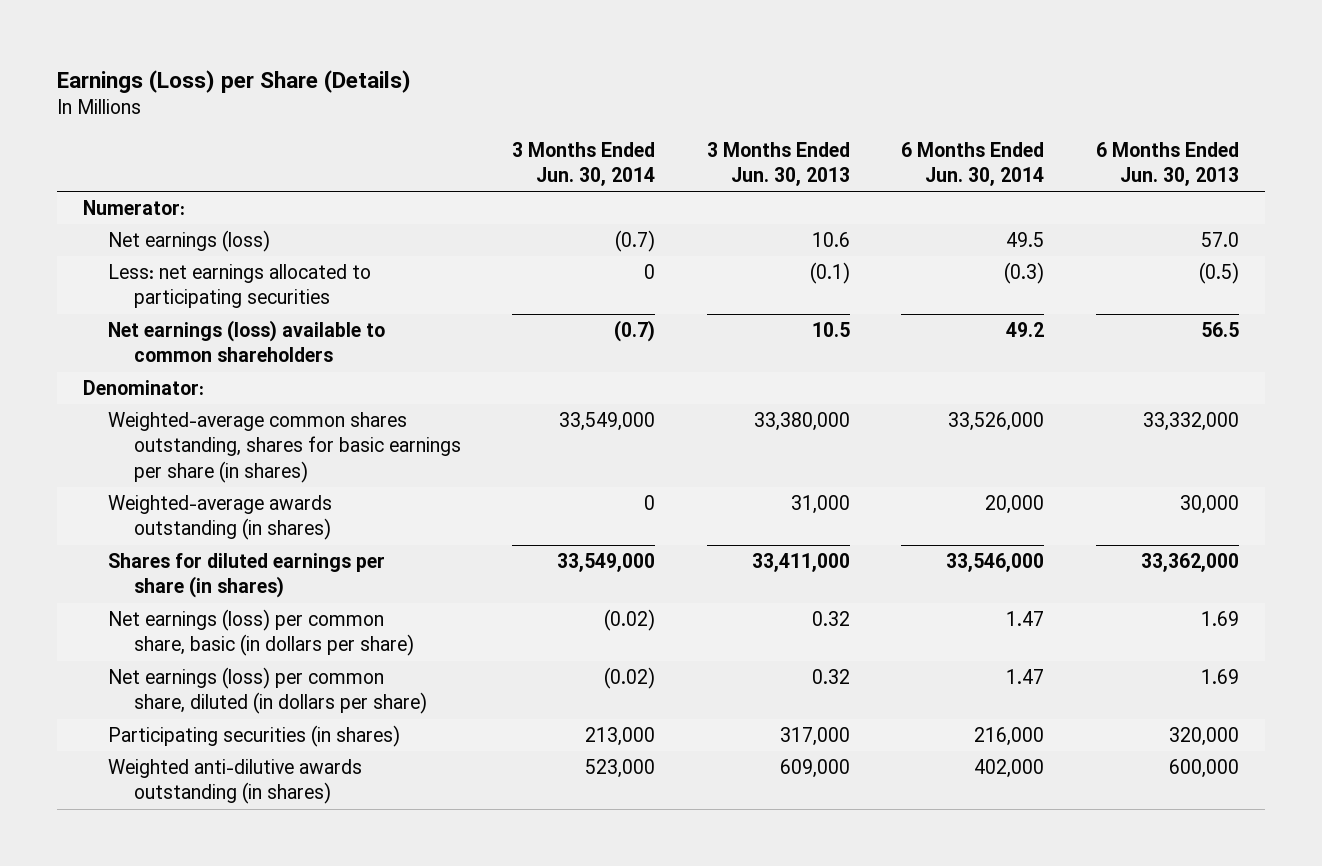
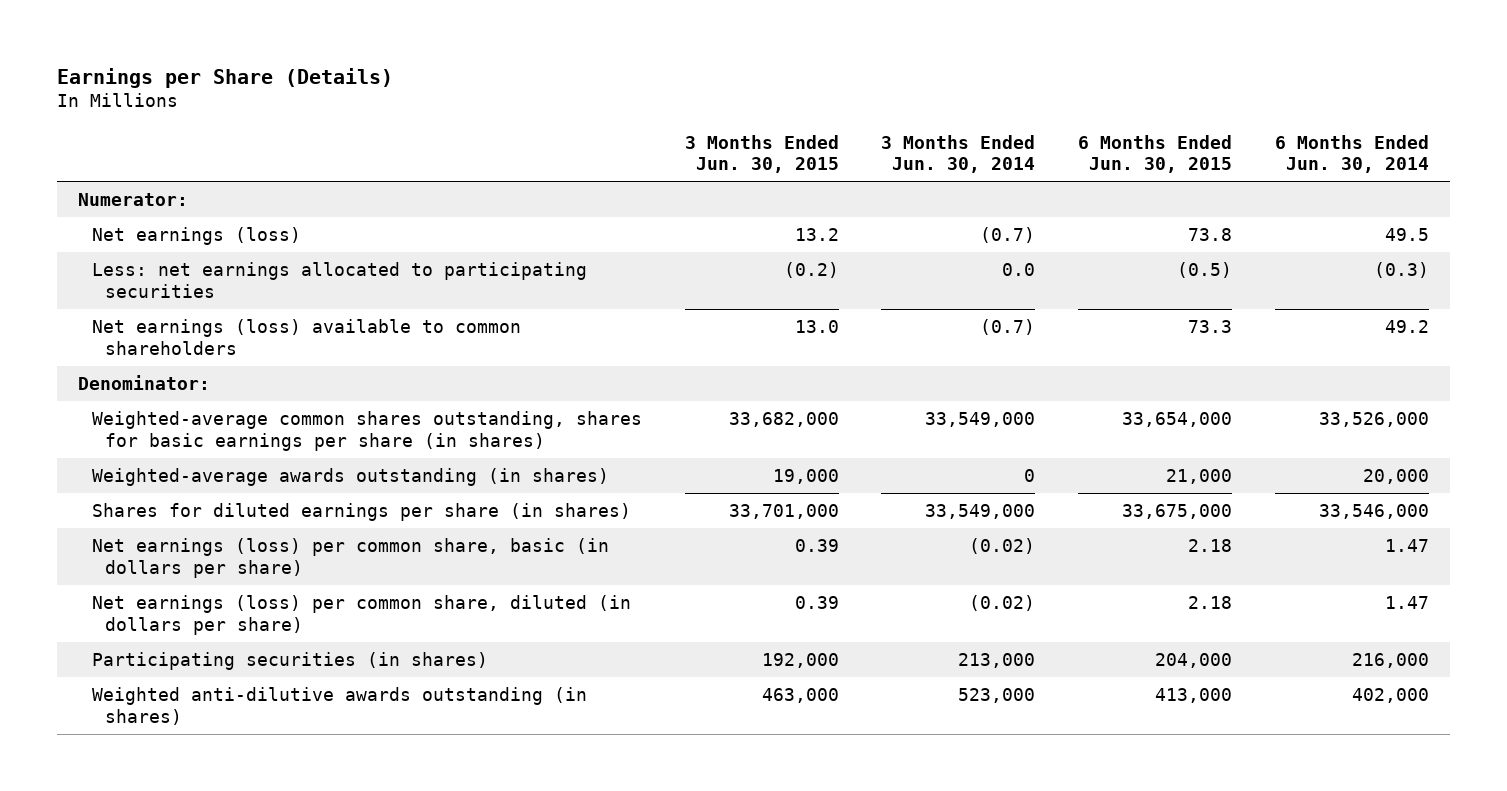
[57,69,412,93] Earnings (Loss) per Share (Details) -> [56,67,393,88] Earnings per Share (Details)
[706,141,850,186] 3 Months Ended Jun. 30, 2013 -> none
[1096,141,1240,186] 6 Months Ended Jun. 30, 2013 -> none
none -> [684,134,839,174] 3 Months Ended Jun. 30, 2015
none -> [1078,134,1233,174] 6 Months Ended Jun. 30, 2015
[644,264,656,280] 0 -> [1002,262,1036,276] 0.0

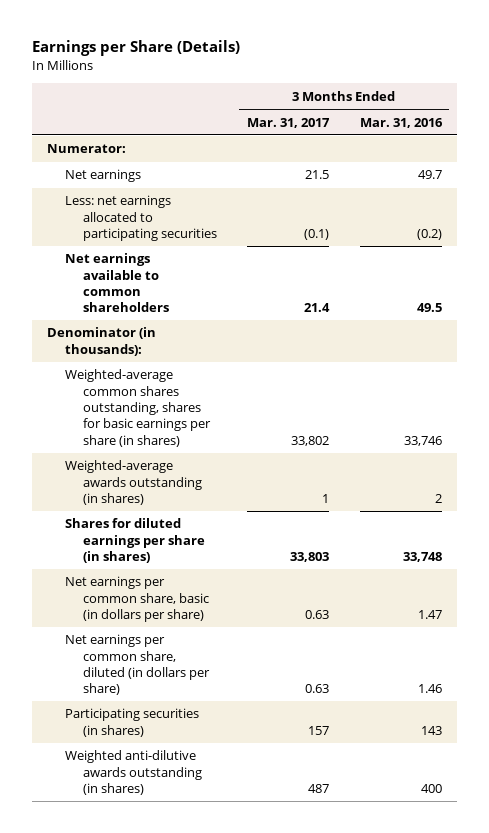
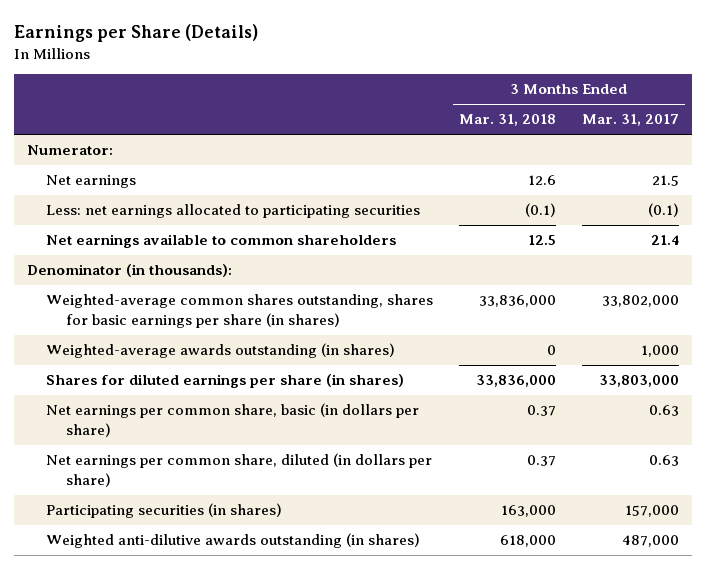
[359,117,443,128] Mar. 31, 2016 -> none
none -> [459,114,557,127] Mar. 31, 2018
[291,435,330,446] 33,802 -> [601,295,679,308] 33,802,000
[322,494,330,504] 1 -> [640,345,679,358] 1,000
[290,552,330,563] 33,803 -> [598,375,679,388] 33,803,000
[308,725,330,735] 157 -> [624,505,679,518] 157,000
[308,784,330,794] 487 -> [621,535,679,548] 487,000

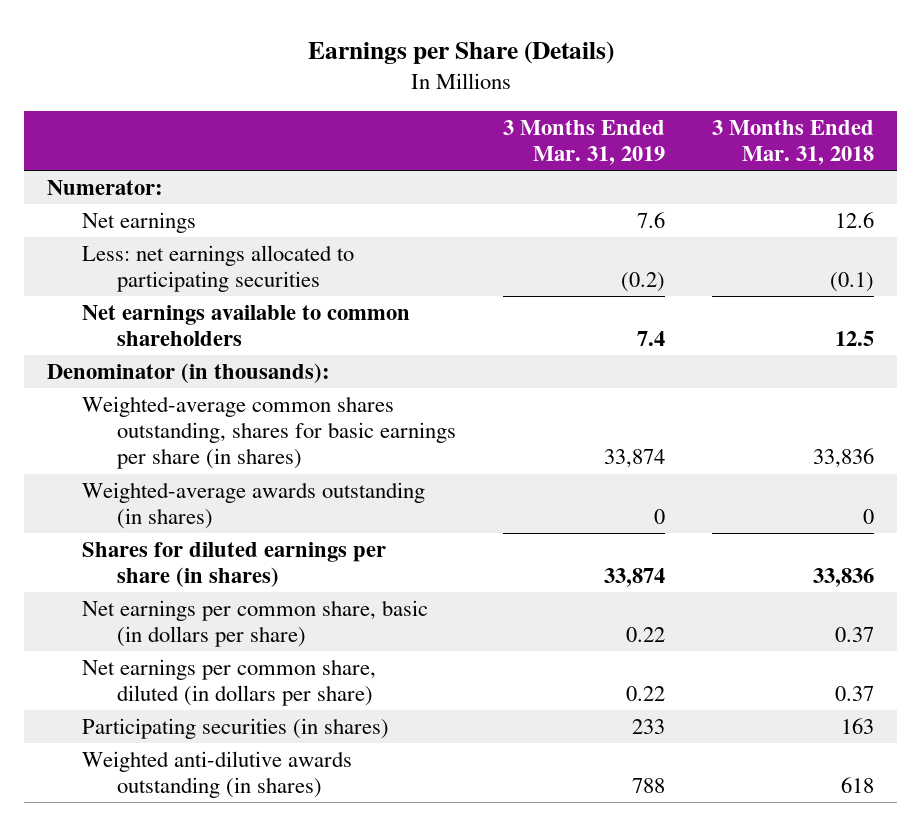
[581,114,679,127] Mar. 31, 2017 -> none
none -> [502,119,665,166] 3 Months Ended Mar. 31, 2019
[479,295,557,308] 33,836,000 -> [812,448,874,469] 33,836
[476,375,557,388] 33,836,000 -> [812,568,874,588] 33,836
[501,505,557,518] 163,000 -> [840,717,874,734] 163
[500,535,557,548] 618,000 -> [840,777,874,794] 618

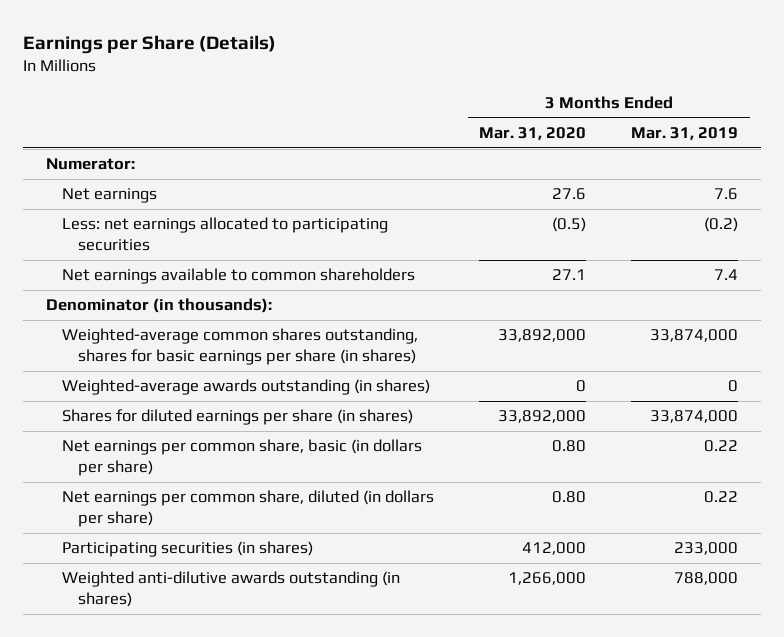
[711,119,874,166] 3 Months Ended Mar. 31, 2018 -> none
none -> [479,126,587,140] Mar. 31, 2020
[603,449,665,469] 33,874 -> [650,329,739,343] 33,874,000
[603,568,665,588] 33,874 -> [650,410,739,424] 33,874,000
[631,718,665,734] 233 -> [674,542,739,556] 233,000
[631,778,665,794] 788 -> [674,572,739,586] 788,000

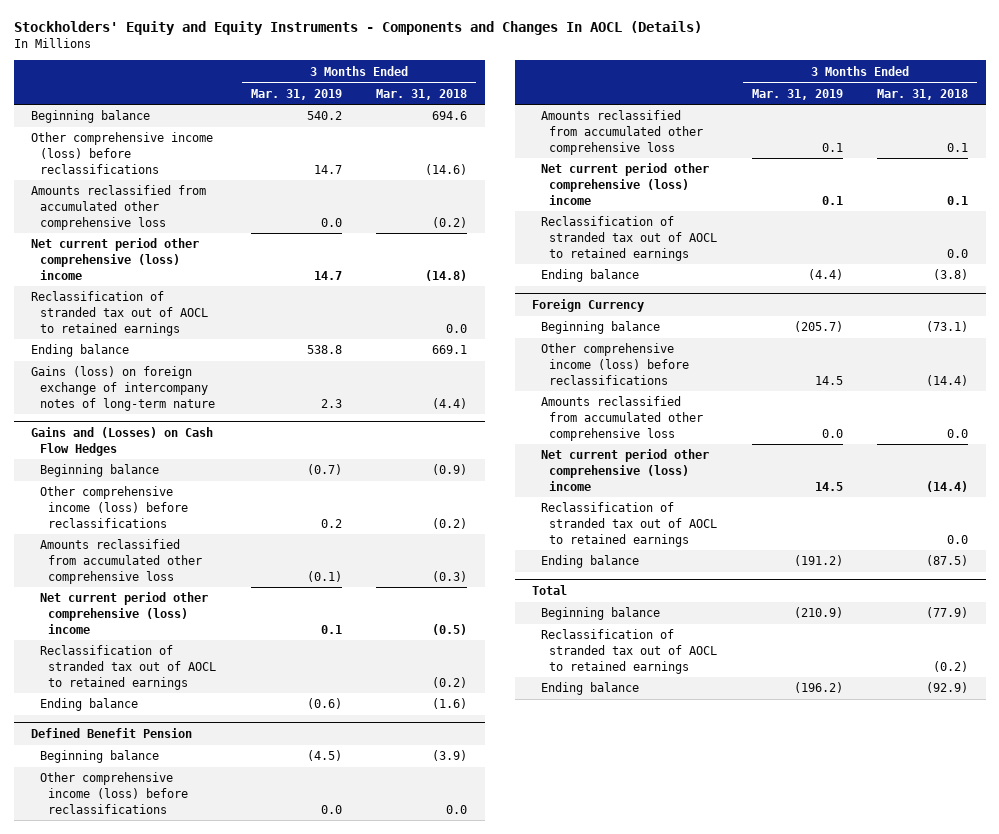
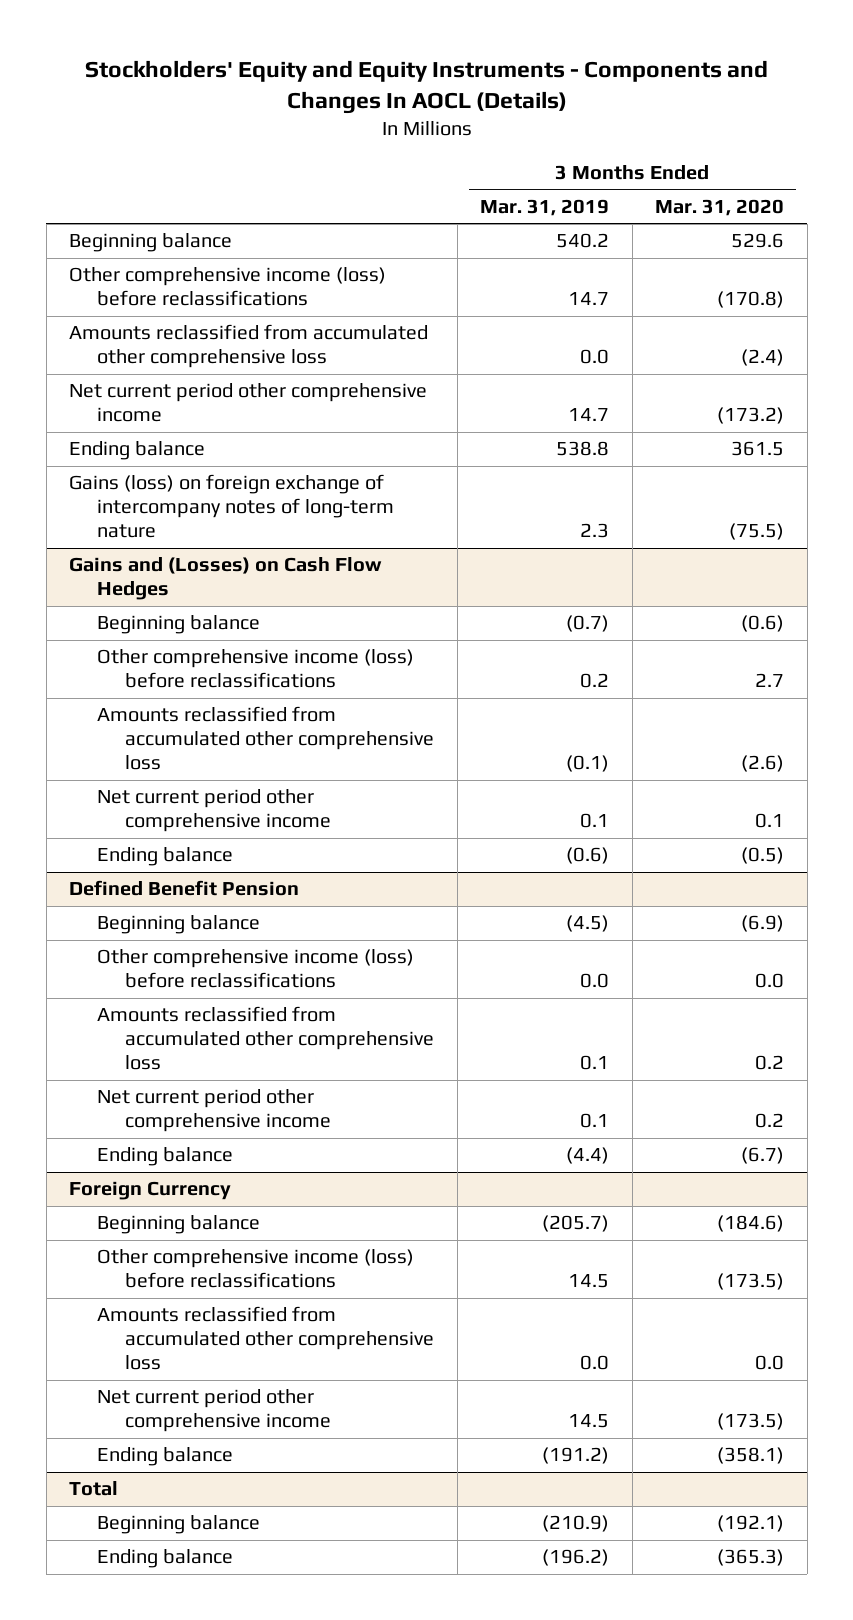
[376,88,468,100] Mar. 31, 2018 -> none
none -> [655,198,785,216] Mar. 31, 2020
[30,291,208,336] Reclassification of stranded tax out of AOCL to retained earnings -> none
[30,238,199,280] Net current period other comprehensive (loss) income -> [69,383,428,423] Net current period other comprehensive income
[39,645,217,690] Reclassification of stranded tax out of AOCL to retained earnings -> none
[39,592,208,634] Net current period other comprehensive (loss) income -> [97,789,332,833] Net current period other comprehensive income
[540,216,718,261] Reclassification of stranded tax out of AOCL to retained earnings -> none
[540,163,709,205] Net current period other comprehensive (loss) income -> [97,1089,332,1133] Net current period other comprehensive income
[540,502,718,547] Reclassification of stranded tax out of AOCL to retained earnings -> none
[540,449,709,491] Net current period other comprehensive (loss) income -> [97,1389,332,1433] Net current period other comprehensive income
[540,629,718,674] Reclassification of stranded tax out of AOCL to retained earnings -> none

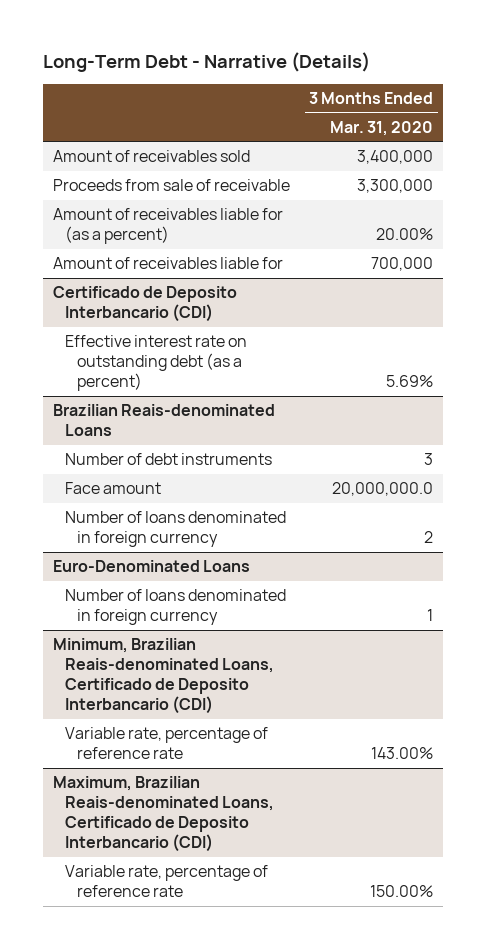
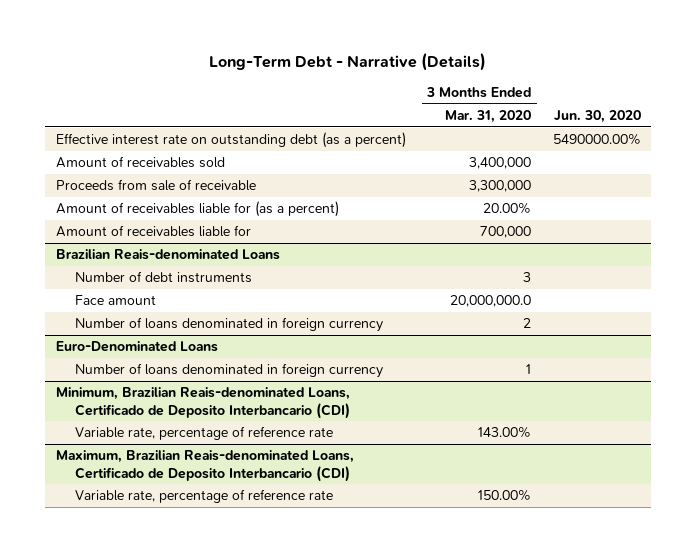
none -> [553,110,641,124] Jun. 30, 2020
none -> [55,132,406,149] Effective interest rate on outstanding debt (as a percent)
[52,286,237,323] Certificado de Deposito Interbancario (CDI) -> none
[65,335,248,392] Effective interest rate on outstanding debt (as a percent) -> none

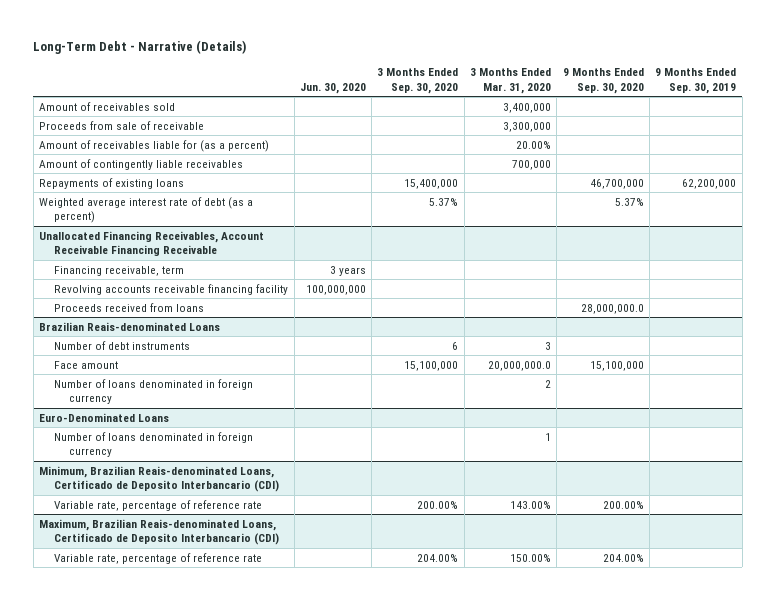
none -> [377,68,459,94] 3 Months Ended Sep. 30, 2020
none -> [562,68,644,94] 9 Months Ended Sep. 30, 2020
none -> [655,68,737,94] 9 Months Ended Sep. 30, 2019
[55,132,406,149] Effective interest rate on outstanding debt (as a percent) -> none
[55,225,251,238] Amount of receivables liable for -> [38,158,243,170] Amount of contingently liable receivables
none -> [38,177,184,189] Repayments of existing loans
none -> [38,196,253,224] Weighted average interest rate of debt (as a percent)
none -> [38,230,264,257] Unallocated Financing Receivables, Account Receivable Financing Receivable
none -> [54,265,185,276] Financing receivable, term
none -> [54,283,289,295] Revolving accounts receivable financing facility
none -> [54,302,205,312] Proceeds received from loans

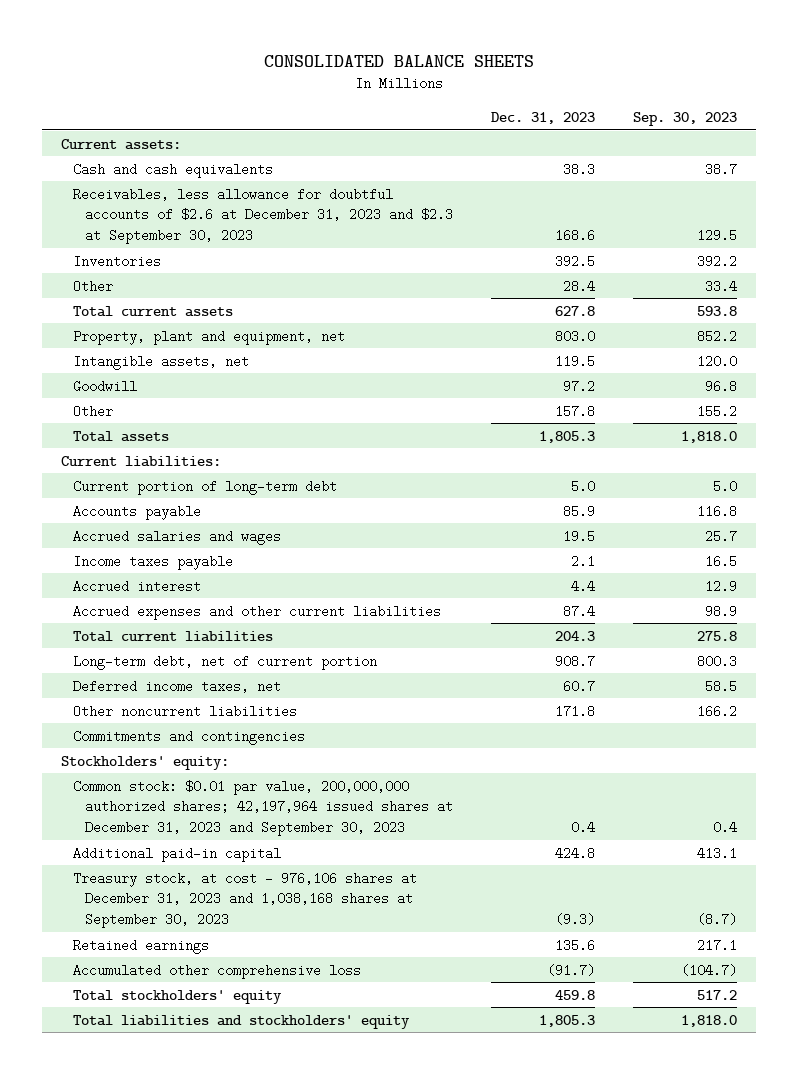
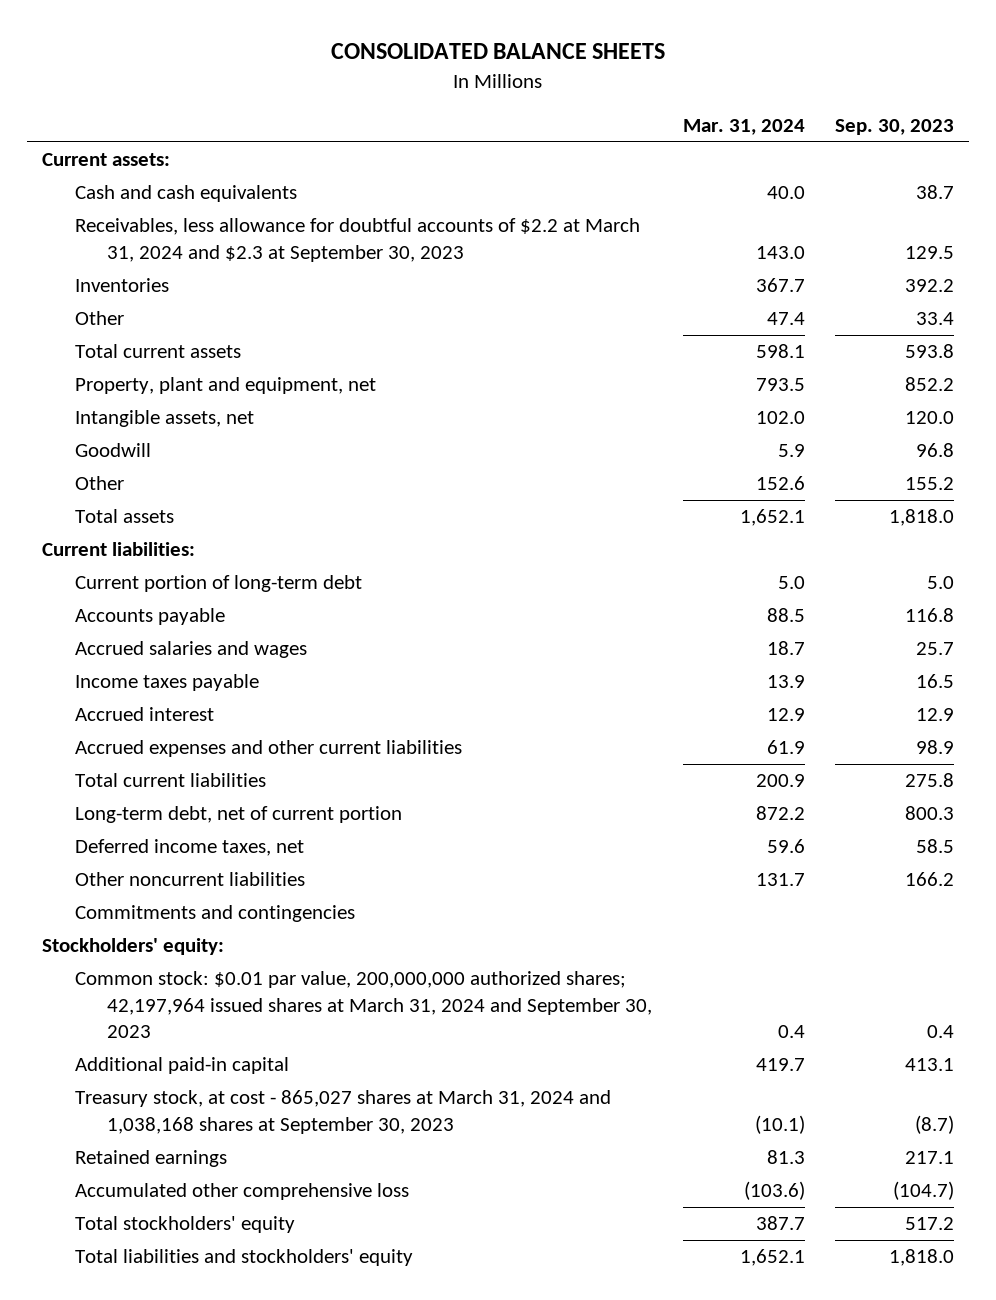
[490,112,595,125] Dec. 31, 2023 -> none
none -> [682,118,805,135] Mar. 31, 2024
[72,187,454,245] Receivables, less allowance for doubtful accounts of $2.6 at December 31, 2023 and $2.3 at September 30, 2023 -> [74,218,640,262] Receivables, less allowance for doubtful accounts of $2.2 at March 31, 2024 and $2.3 at September 30, 2023
[72,779,454,837] Common stock: $0.01 par value, 200,000,000 authorized shares; 42,197,964 issued shares at December 31, 2023 and September 30, 2023 -> [74,971,653,1038] Common stock: $0.01 par value, 200,000,000 authorized shares; 42,197,964 issued shares at March 31, 2024 and September 30, 2023
[72,871,417,929] Treasury stock, at cost - 976,106 shares at December 31, 2023 and 1,038,168 shares at September 30, 2023 -> [74,1090,611,1134] Treasury stock, at cost - 865,027 shares at March 31, 2024 and 1,038,168 shares at September 30, 2023

